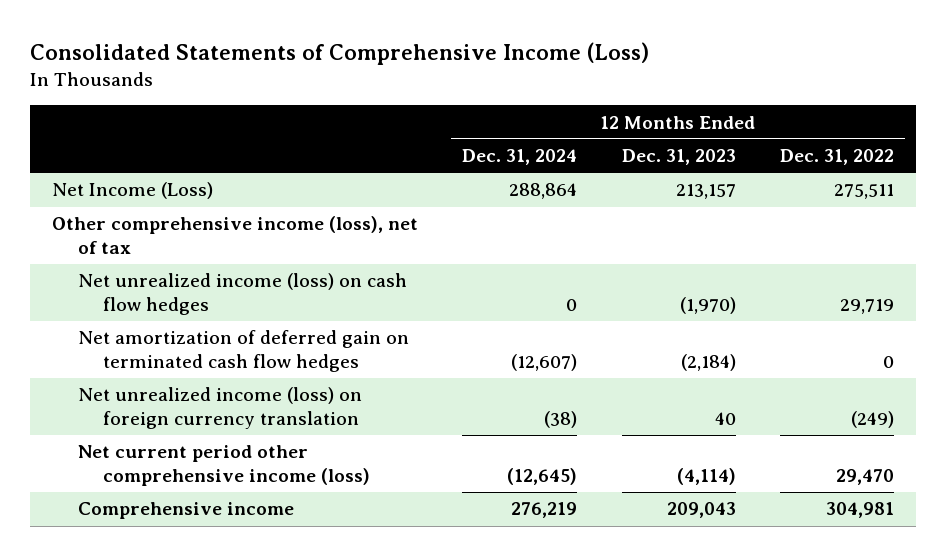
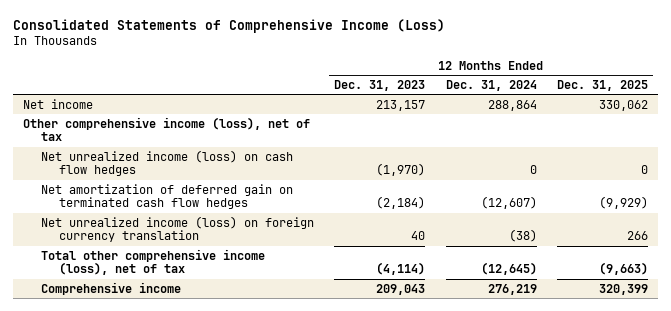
[779,149,894,166] Dec. 31, 2022 -> none
none -> [557,80,649,92] Dec. 31, 2025
[52,182,214,200] Net Income (Loss) -> [22,98,93,109] Net income
[77,445,370,486] Net current period other comprehensive income (loss) -> [40,248,265,276] Total other comprehensive income (loss), net of tax

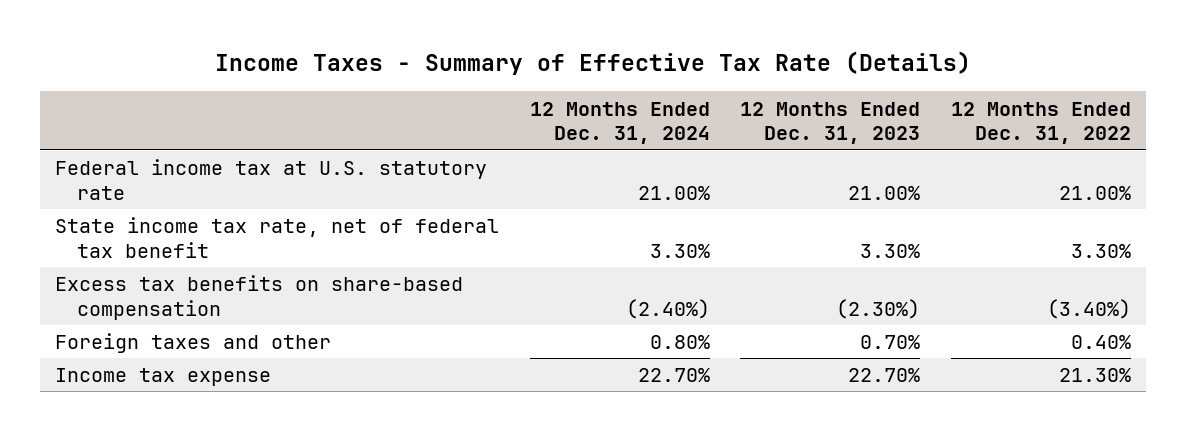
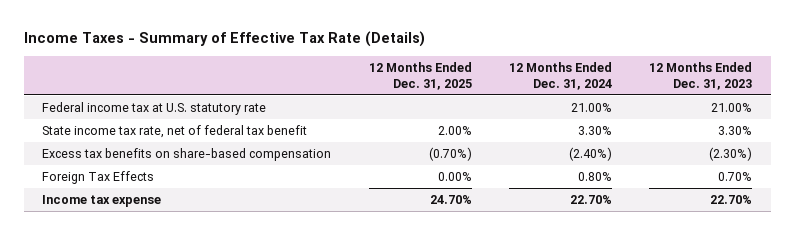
[950,101,1131,145] 12 Months Ended Dec. 31, 2022 -> none
none -> [368,62,472,90] 12 Months Ended Dec. 31, 2025
[55,333,332,354] Foreign taxes and other -> [42,171,155,185] Foreign Tax Effects

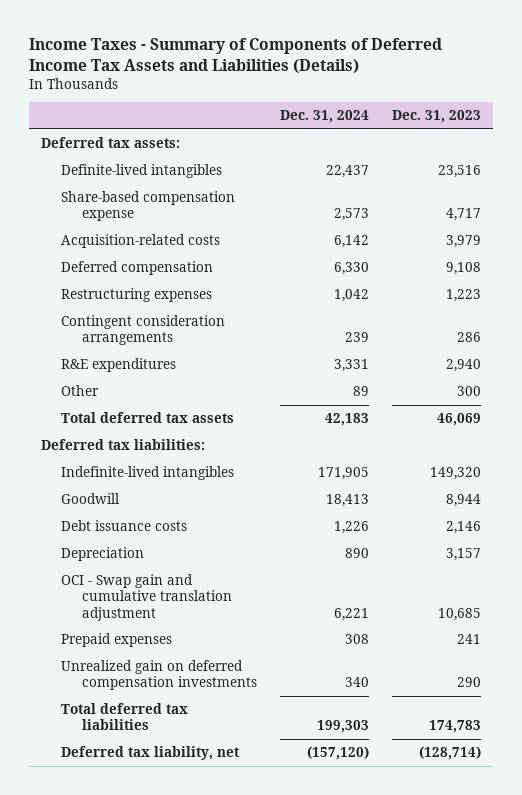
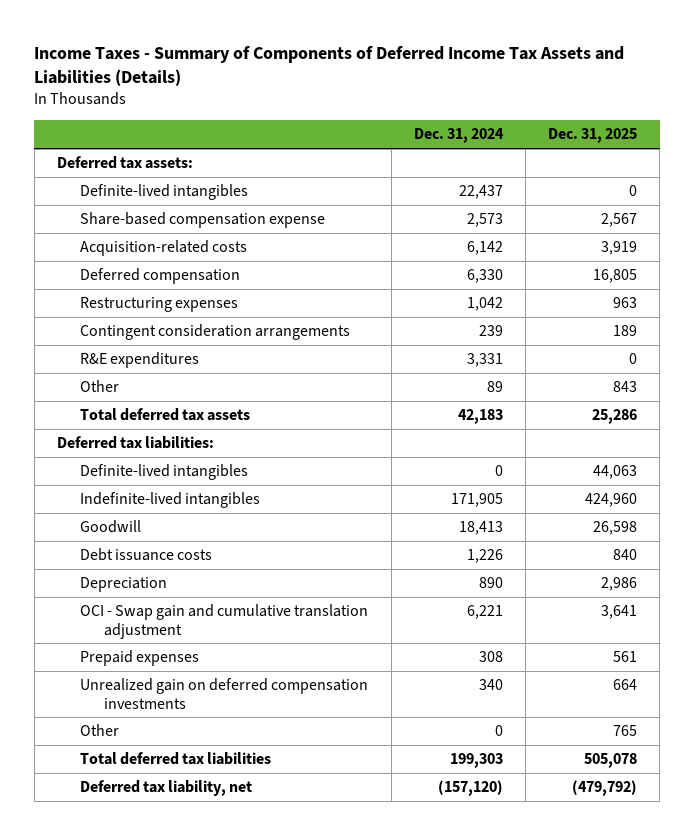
[392,110,482,124] Dec. 31, 2023 -> none
none -> [547,128,637,144] Dec. 31, 2025
none -> [80,464,249,481] Definite-lived intangibles
none -> [80,724,120,737] Other

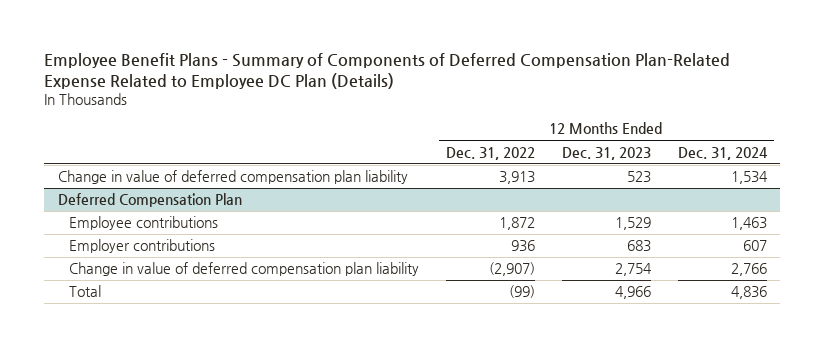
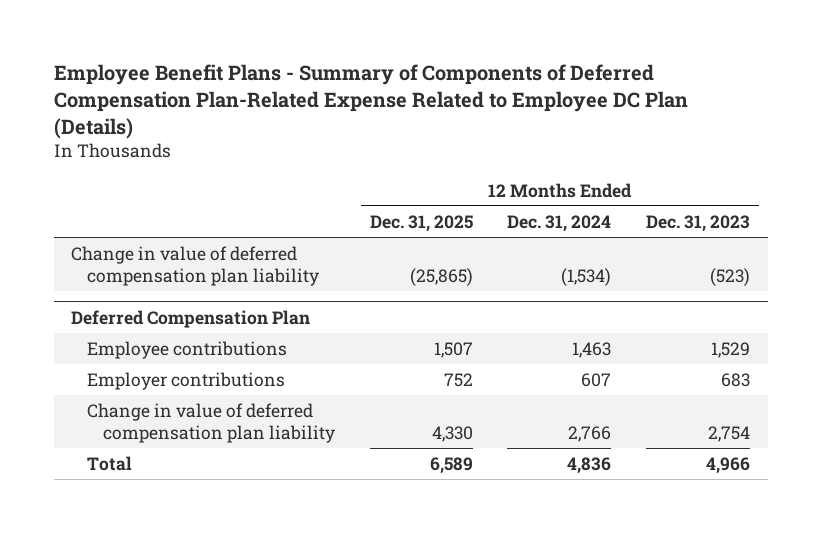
[445,146,535,160] Dec. 31, 2022 -> none
none -> [369,214,473,232] Dec. 31, 2025
[626,171,651,184] 523 -> [710,267,751,286] (523)
[730,171,768,185] 1,534 -> [561,267,612,286] (1,534)

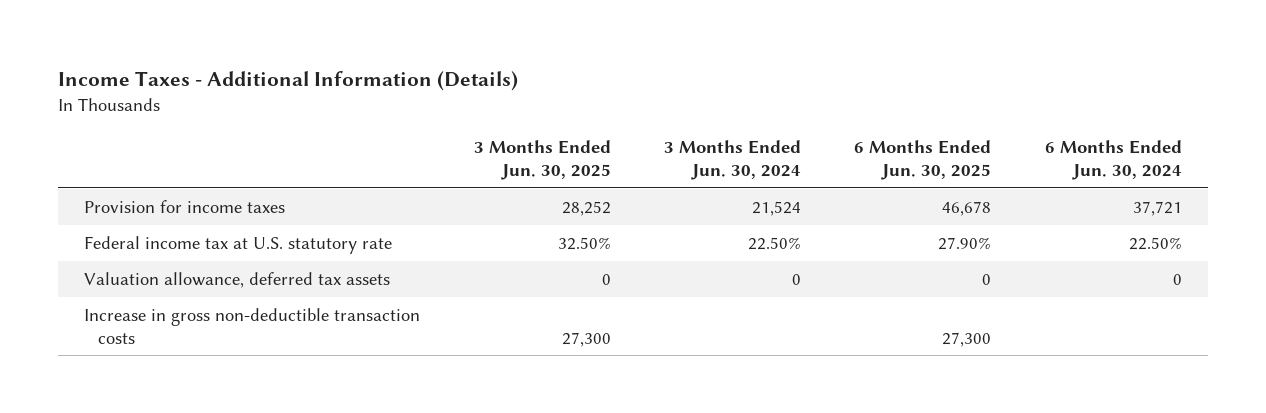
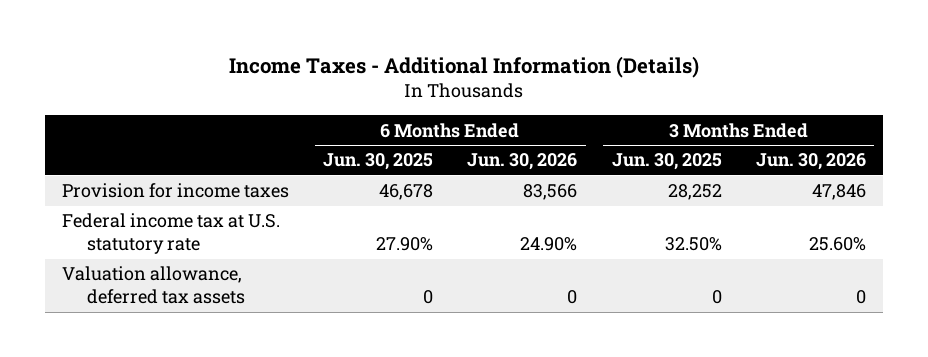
[664,140,802,181] 3 Months Ended Jun. 30, 2024 -> none
[1044,140,1182,181] 6 Months Ended Jun. 30, 2024 -> none
none -> [467,153,578,171] Jun. 30, 2026
none -> [755,153,866,171] Jun. 30, 2026
[84,307,421,344] Increase in gross non-deductible transaction costs -> none

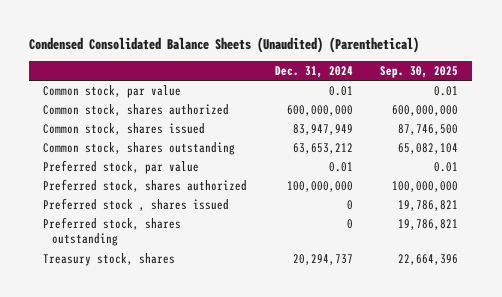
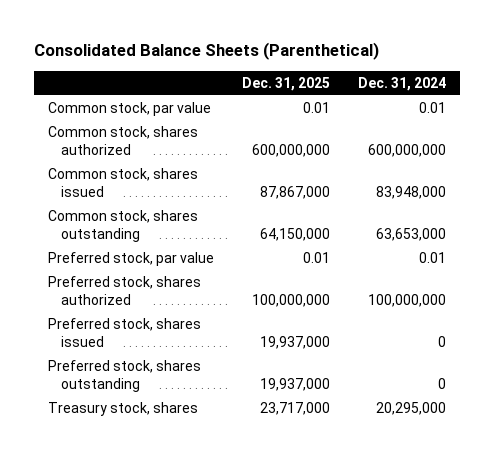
[29,36,420,53] Condensed Consolidated Balance Sheets (Unaudited) (Parenthetical) -> [34,42,380,61] Consolidated Balance Sheets (Parenthetical)
[380,65,459,78] Sep. 30, 2025 -> none
none -> [242,76,331,91] Dec. 31, 2025
[292,123,353,135] 83,947,949 -> [376,185,447,199] 83,948,000
[292,142,353,154] 63,653,212 -> [376,227,447,241] 63,653,000
[43,197,230,211] Preferred stock , shares issued -> [48,318,202,347] Preferred stock, shares issued
[292,253,353,265] 20,294,737 -> [376,402,447,416] 20,295,000

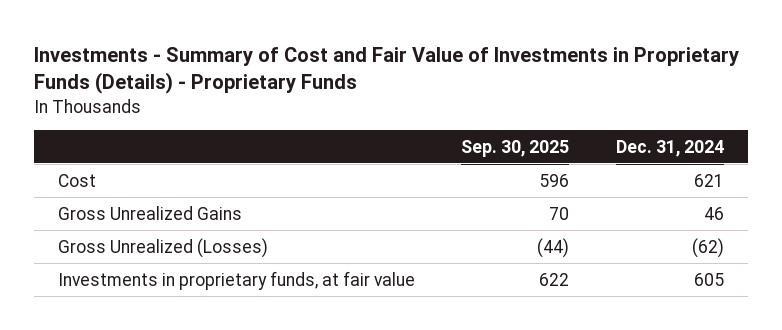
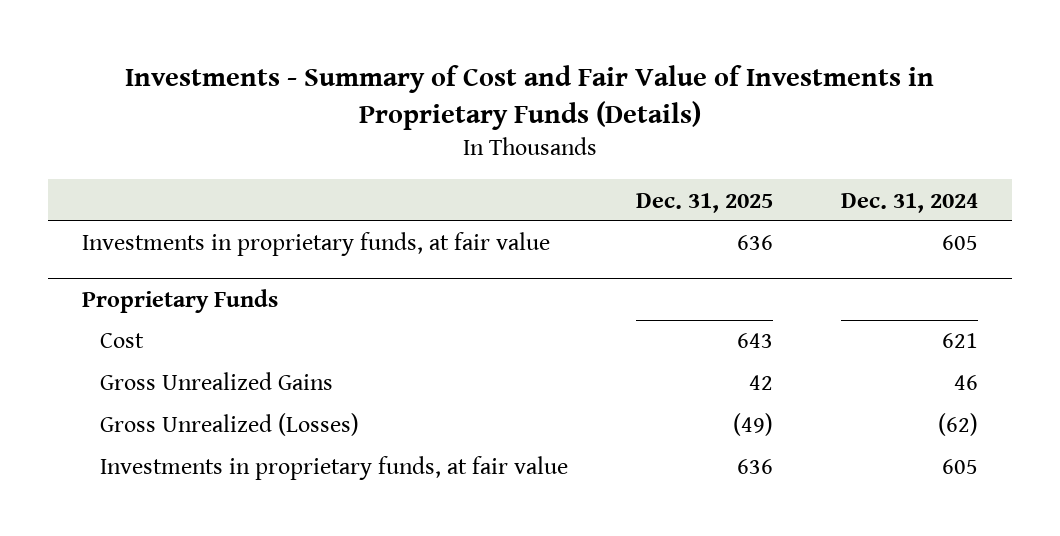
[34,46,740,94] Investments - Summary of Cost and Fair Value of Investments in Proprietary Funds (Details) - Proprietary Funds -> [125,64,935,130] Investments - Summary of Cost and Fair Value of Investments in Proprietary Funds (Details)
[461,139,570,157] Sep. 30, 2025 -> none
none -> [635,192,773,213] Dec. 31, 2025
none -> [82,232,551,257] Investments in proprietary funds, at fair value
none -> [82,289,279,314] Proprietary Funds

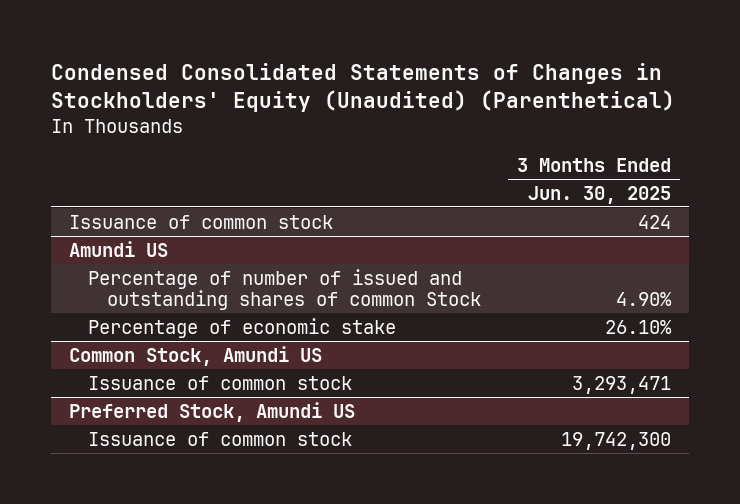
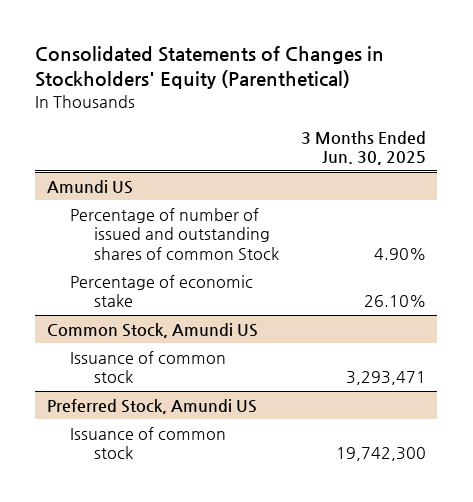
[51,62,676,113] Condensed Consolidated Statements of Changes in Stockholders' Equity (Unaudited) (Parenthetical) -> [35,46,385,90] Consolidated Statements of Changes in Stockholders' Equity (Parenthetical)
[69,214,334,229] Issuance of common stock -> none

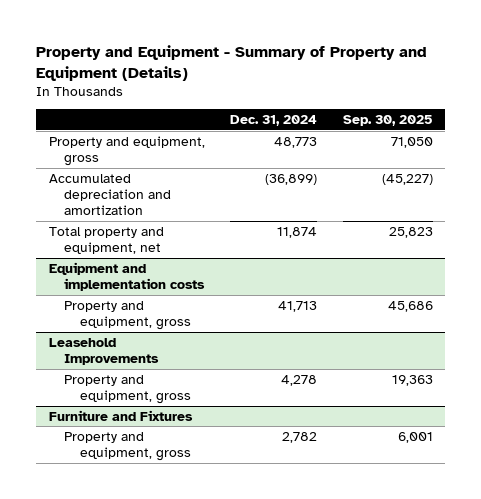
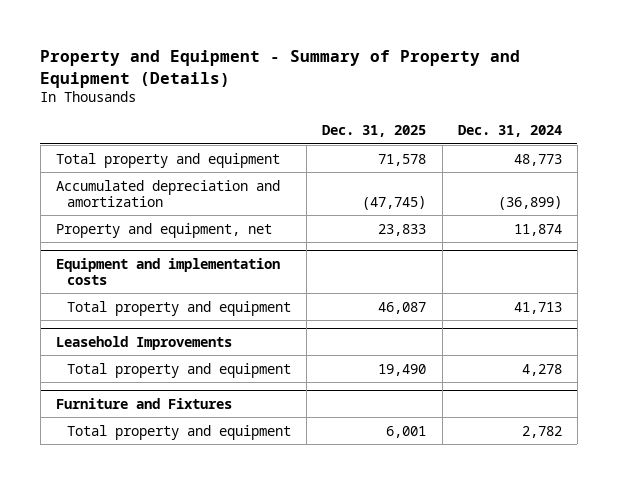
[342,115,433,127] Sep. 30, 2025 -> none
none -> [322,124,427,137] Dec. 31, 2025
[48,135,205,167] Property and equipment, gross -> [56,152,281,168] Total property and equipment
[48,226,164,255] Total property and equipment, net -> [56,222,273,238] Property and equipment, net
[64,300,191,331] Property and equipment, gross -> [66,300,291,316] Total property and equipment
[64,374,191,405] Property and equipment, gross -> [66,362,291,378] Total property and equipment
[64,431,191,462] Property and equipment, gross -> [66,424,291,440] Total property and equipment

